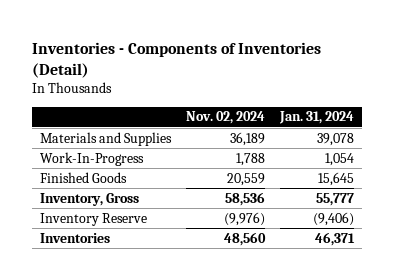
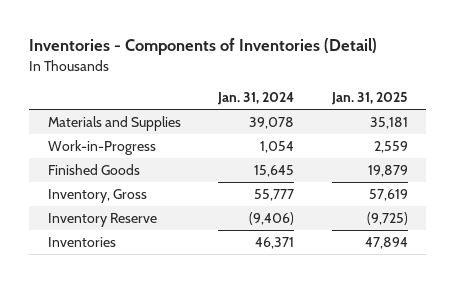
[186,111,266,125] Nov. 02, 2024 -> none
none -> [330,92,408,106] Jan. 31, 2025
[40,151,145,166] Work-In-Progress -> [48,140,157,156] Work-in-Progress

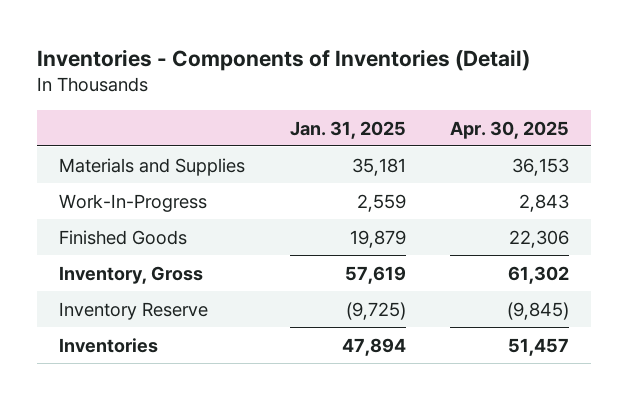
[217,92,295,106] Jan. 31, 2024 -> none
none -> [450,120,570,139] Apr. 30, 2025
[48,140,157,156] Work-in-Progress -> [59,193,208,212] Work-In-Progress

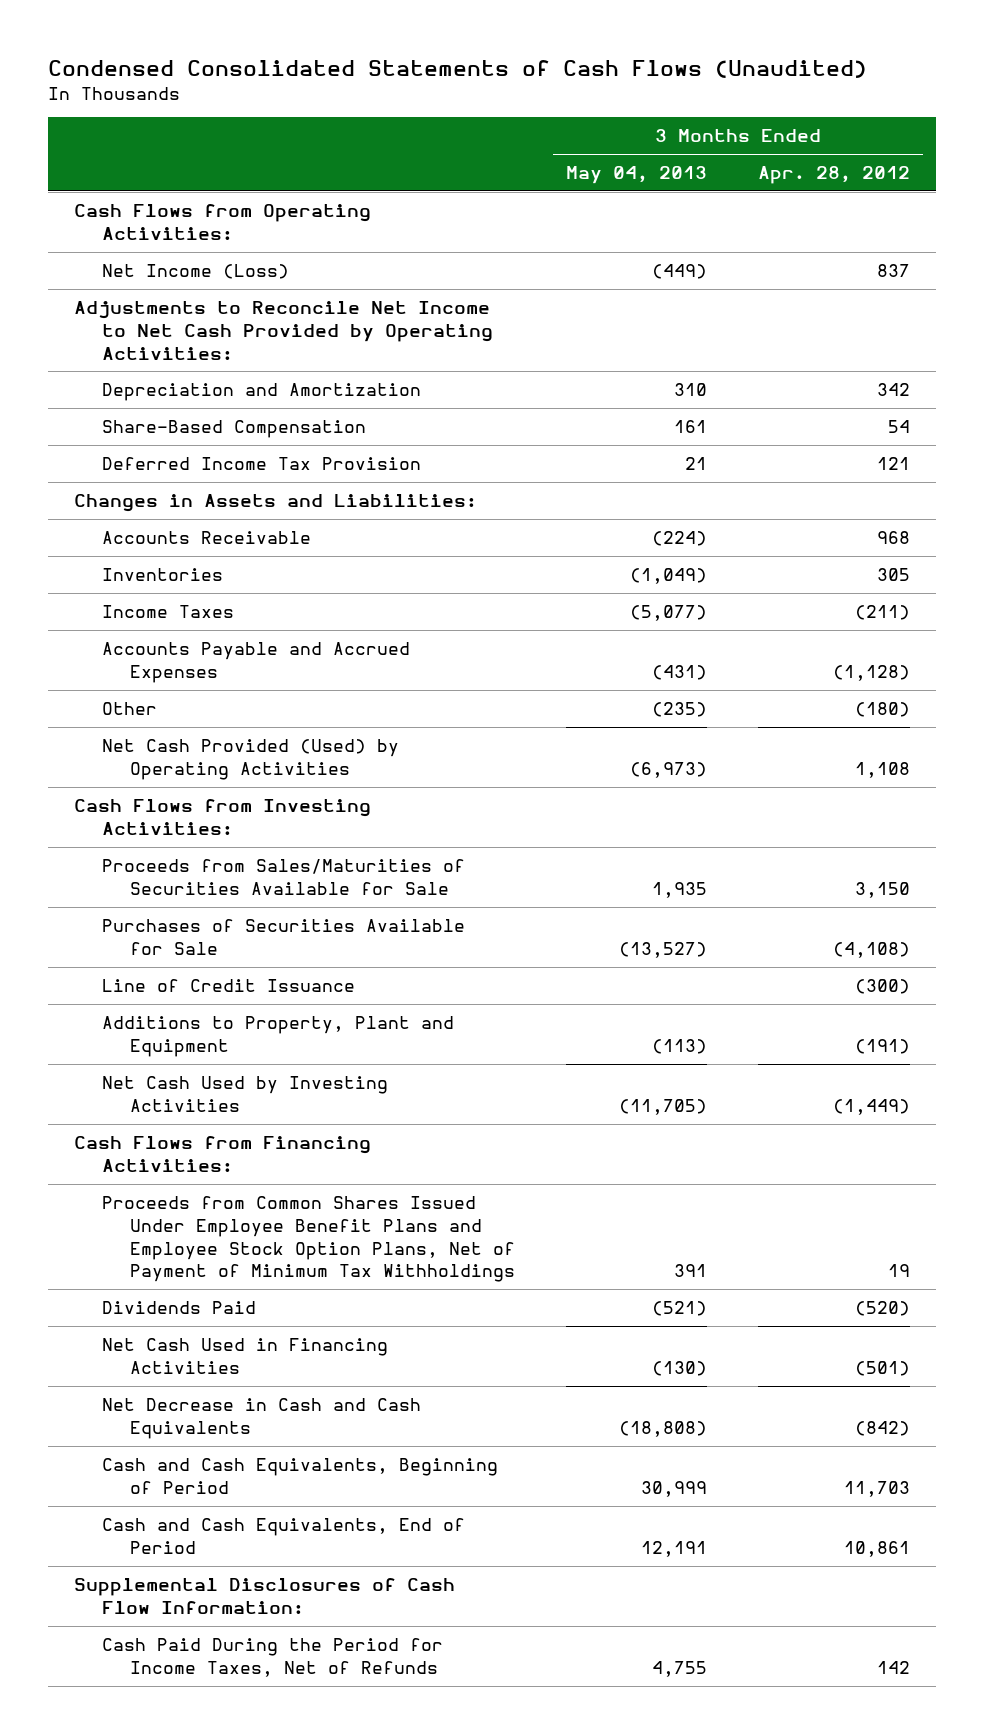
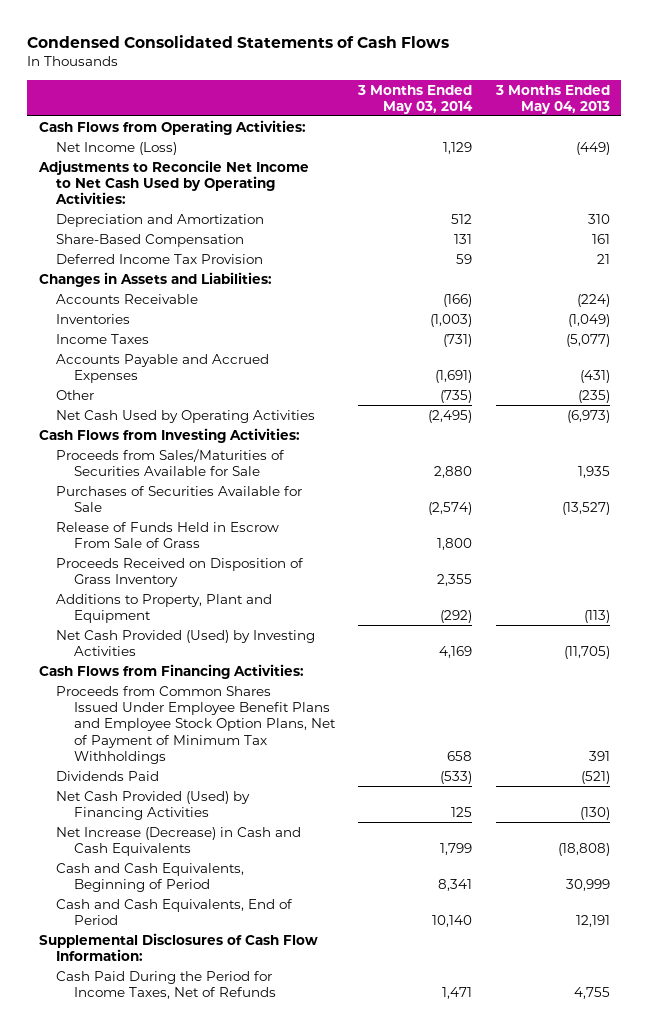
[48,59,868,78] Condensed Consolidated Statements of Cash Flows (Unaudited) -> [27,35,450,49] Condensed Consolidated Statements of Cash Flows
[758,166,911,185] Apr. 28, 2012 -> none
none -> [357,84,474,114] 3 Months Ended May 03, 2014
[73,301,493,360] Adjustments to Reconcile Net Income to Net Cash Provided by Operating Activities: -> [37,159,309,205] Adjustments to Reconcile Net Income to Net Cash Used by Operating Activities:
[101,739,399,780] Net Cash Provided (Used) by Operating Activities -> [56,409,316,423] Net Cash Used by Operating Activities
[101,979,355,993] Line of Credit Issuance -> none
none -> [56,521,280,548] Release of Funds Held in Escrow From Sale of Grass
none -> [56,557,305,587] Proceeds Received on Disposition of Grass Inventory
[101,1076,388,1112] Net Cash Used by Investing Activities -> [56,629,316,656] Net Cash Provided (Used) by Investing Activities
[101,1338,388,1374] Net Cash Used in Financing Activities -> [56,790,251,820] Net Cash Provided (Used) by Financing Activities
[101,1398,421,1439] Net Decrease in Cash and Cash Equivalents -> [56,826,302,856] Net Increase (Decrease) in Cash and Cash Equivalents

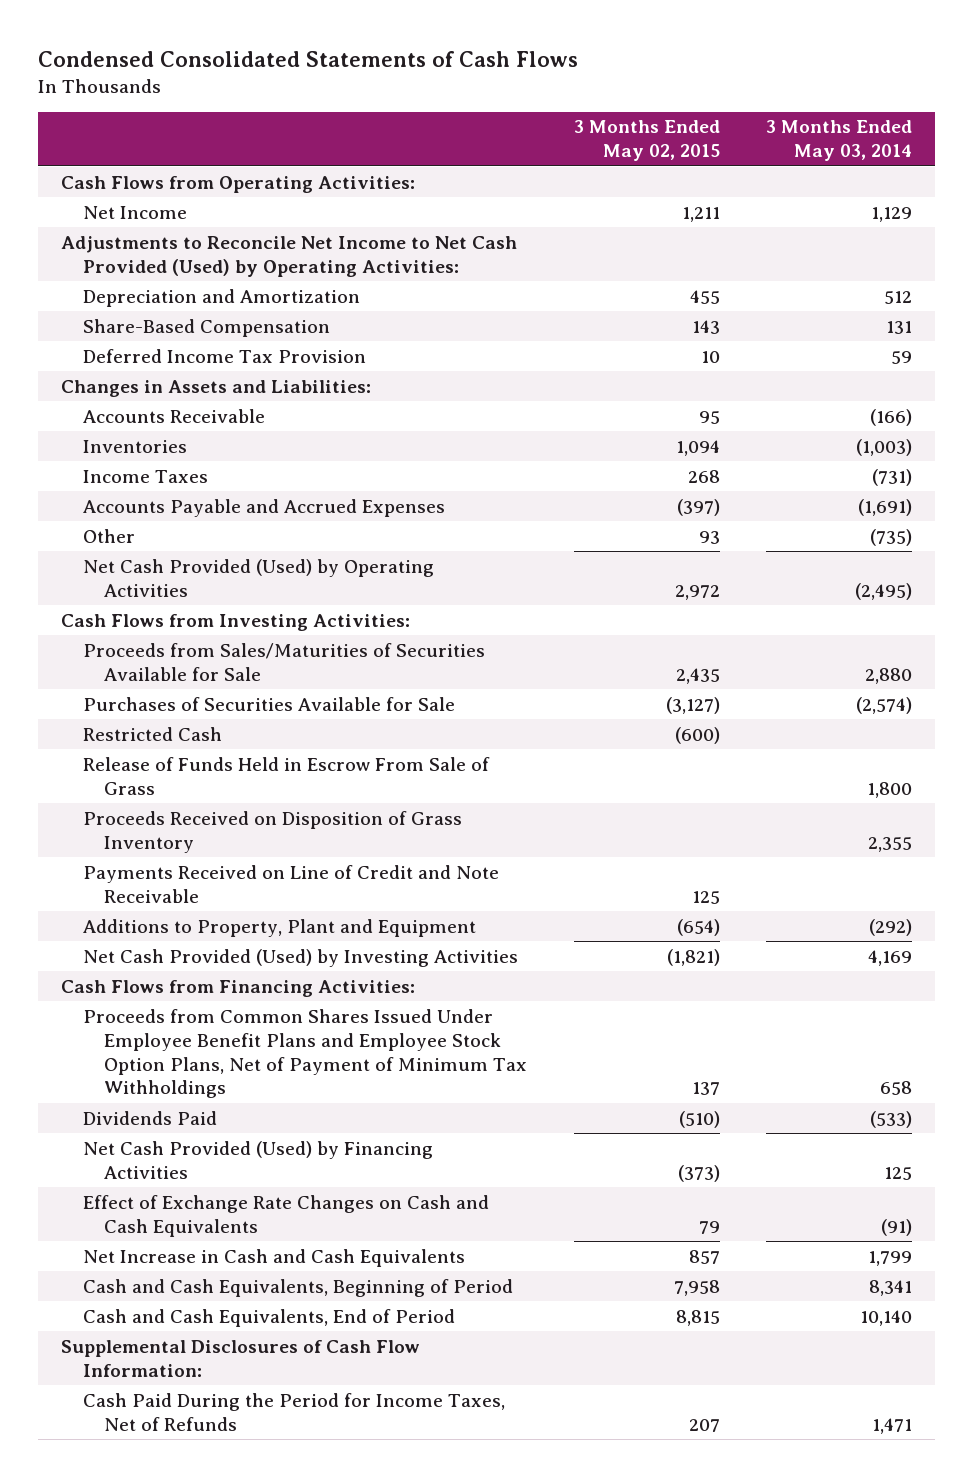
[494,84,610,114] 3 Months Ended May 04, 2013 -> none
none -> [573,120,720,162] 3 Months Ended May 02, 2015
[56,141,178,155] Net Income (Loss) -> [82,205,187,219] Net Income
[37,159,309,205] Adjustments to Reconcile Net Income to Net Cash Used by Operating Activities: -> [60,235,517,277] Adjustments to Reconcile Net Income to Net Cash Provided (Used) by Operating Activities:
[56,409,316,423] Net Cash Used by Operating Activities -> [82,558,434,597] Net Cash Provided (Used) by Operating Activities
none -> [82,726,222,741] Restricted Cash
none -> [82,864,499,903] Payments Received on Line of Credit and Note Receivable
none -> [82,1194,489,1237] Effect of Exchange Rate Changes on Cash and Cash Equivalents
[56,826,302,856] Net Increase (Decrease) in Cash and Cash Equivalents -> [82,1248,465,1267] Net Increase in Cash and Cash Equivalents

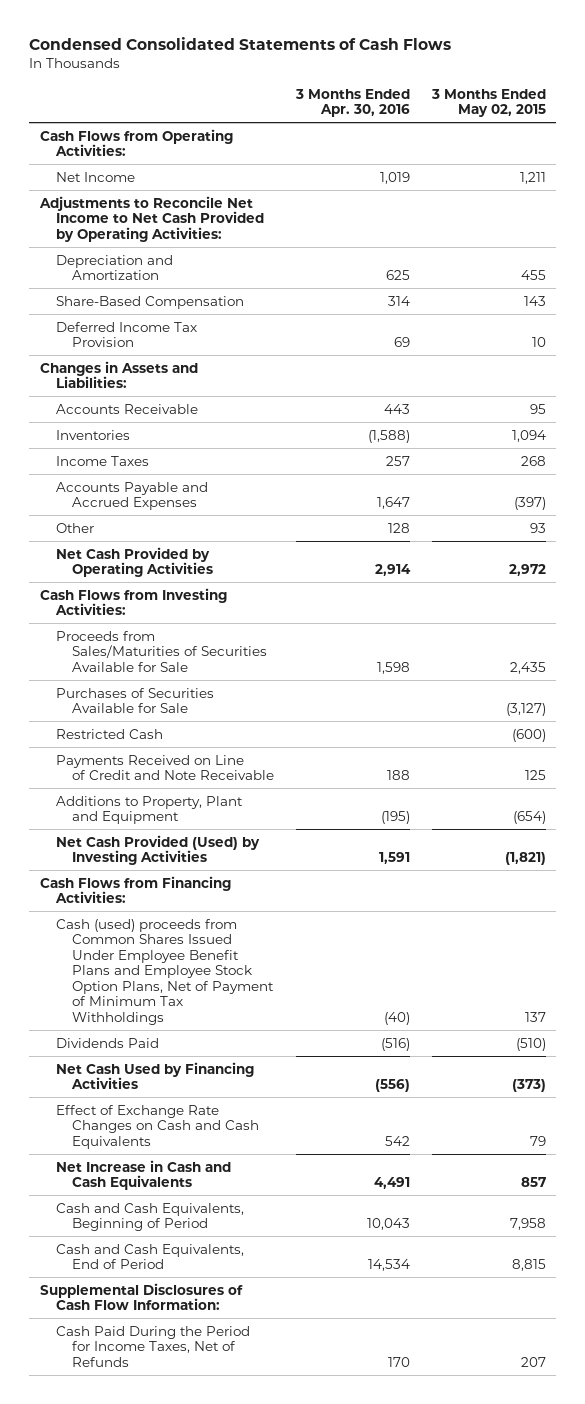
[765,120,912,162] 3 Months Ended May 03, 2014 -> none
none -> [294,88,410,118] 3 Months Ended Apr. 30, 2016
[60,235,517,277] Adjustments to Reconcile Net Income to Net Cash Provided (Used) by Operating Activities: -> [38,195,264,242] Adjustments to Reconcile Net Income to Net Cash Provided by Operating Activities:
[82,558,434,597] Net Cash Provided (Used) by Operating Activities -> [55,546,214,578] Net Cash Provided by Operating Activities
[82,756,490,795] Release of Funds Held in Escrow From Sale of Grass -> none
[82,810,462,853] Proceeds Received on Disposition of Grass Inventory -> none
[82,1008,528,1099] Proceeds from Common Shares Issued Under Employee Benefit Plans and Employee Stock Option Plans, Net of Payment of Minimum Tax Withholdings -> [55,918,275,1025] Cash (used) proceeds from Common Shares Issued Under Employee Benefit Plans and Employee Stock Option Plans, Net of Payment of Minimum Tax Withholdings
[82,1140,433,1179] Net Cash Provided (Used) by Financing Activities -> [55,1061,254,1090] Net Cash Used by Financing Activities

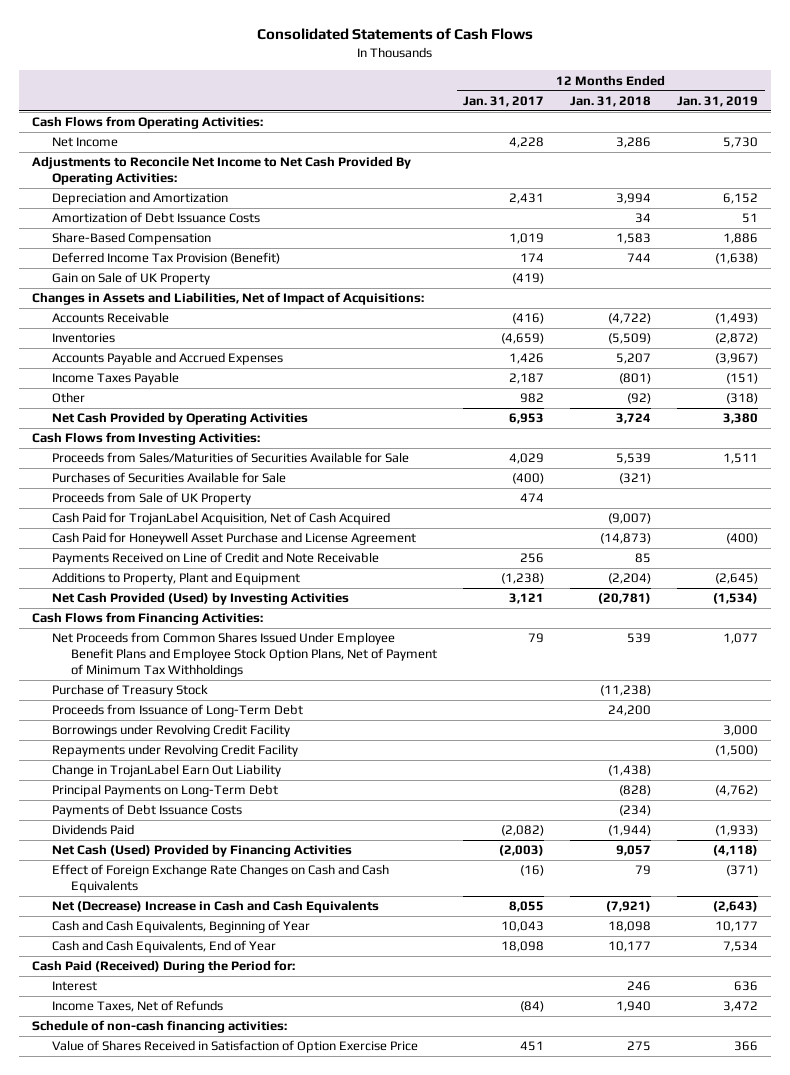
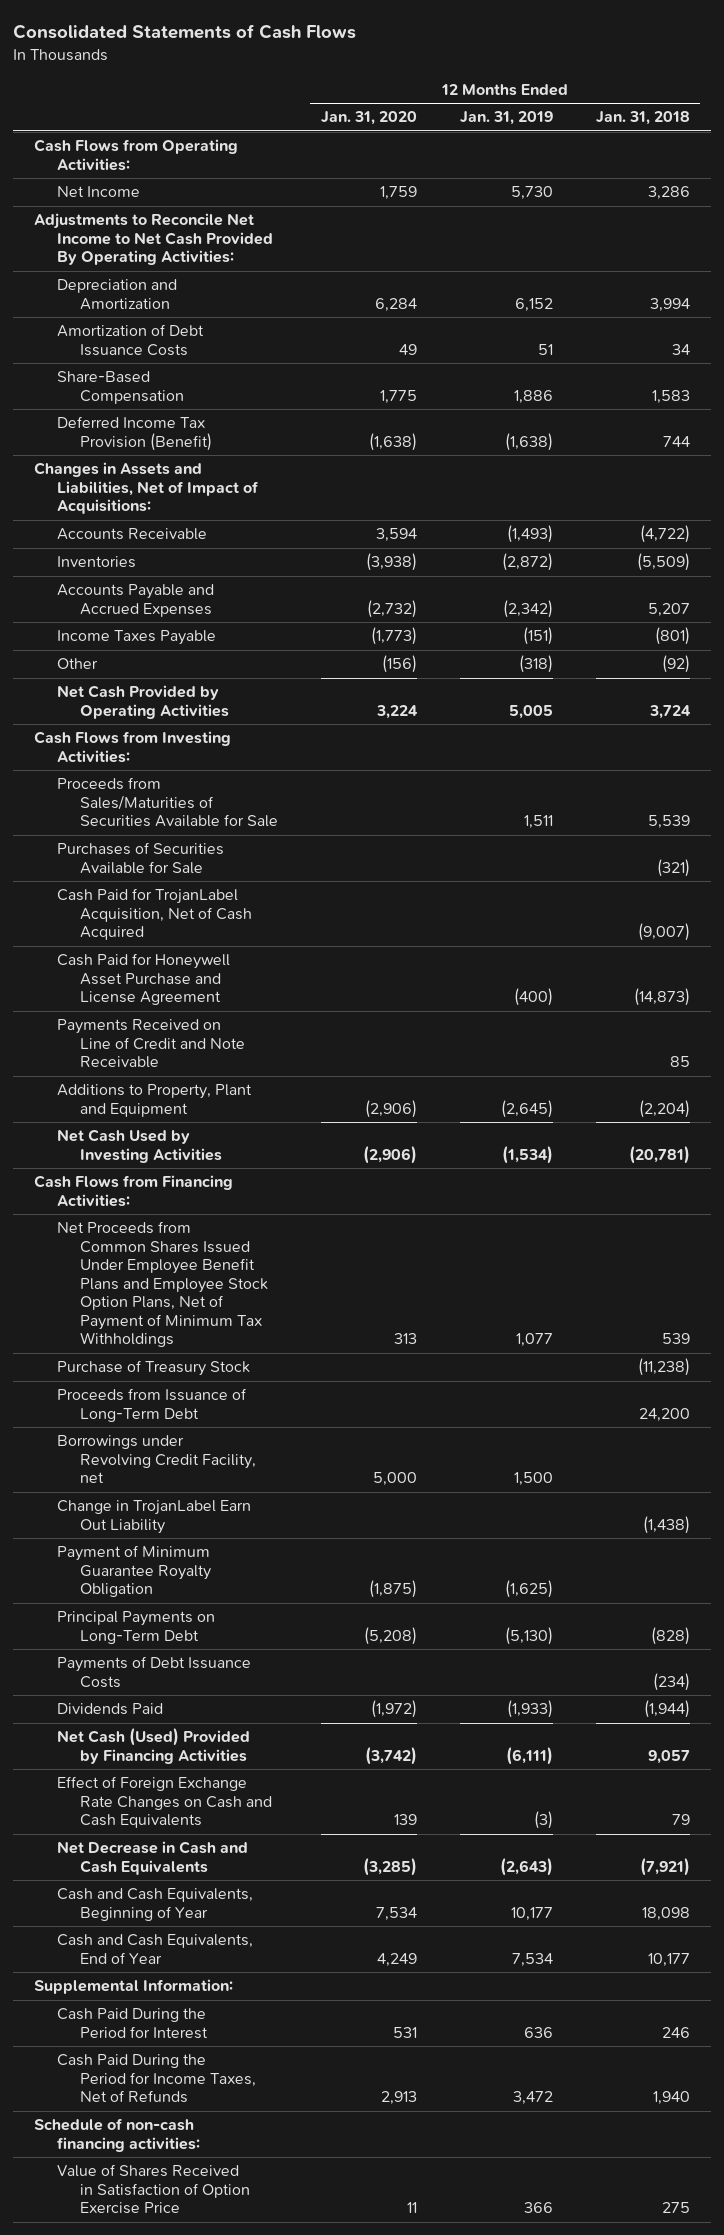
[463,95,545,107] Jan. 31, 2017 -> none
none -> [321,111,418,126] Jan. 31, 2020
[51,272,210,286] Gain on Sale of UK Property -> none
[715,353,759,365] (3,967) -> [502,599,553,618] (2,342)
[723,413,759,425] 3,380 -> [508,704,553,719] 5,005
[51,492,251,506] Proceeds from Sale of UK Property -> none
[51,592,349,606] Net Cash Provided (Used) by Investing Activities -> [57,1129,223,1163] Net Cash Used by Investing Activities
[51,744,298,758] Repayments under Revolving Credit Facility -> none
[51,724,290,738] Borrowings under Revolving Credit Facility -> [57,1435,257,1484] Borrowings under Revolving Credit Facility, net
[723,725,759,737] 3,000 -> [513,1472,553,1487] 1,500
none -> [57,1545,212,1598] Payment of Minimum Guarantee Royalty Obligation
[715,785,759,797] (4,762) -> [504,1626,553,1645] (5,130)
[713,845,759,857] (4,118) -> [505,1746,553,1765] (6,111)
[726,865,759,877] (371) -> [533,1811,553,1830] (3)
[51,900,379,914] Net (Decrease) Increase in Cash and Cash Equivalents -> [57,1841,249,1875] Net Decrease in Cash and Cash Equivalents
[31,960,295,974] Cash Paid (Received) During the Period for: -> [34,1979,234,1995] Supplemental Information:
[51,981,97,992] Interest -> [57,2008,209,2039] Cash Paid During the Period for Interest
[51,1000,223,1013] Income Taxes, Net of Refunds -> [57,2054,257,2104] Cash Paid During the Period for Income Taxes, Net of Refunds

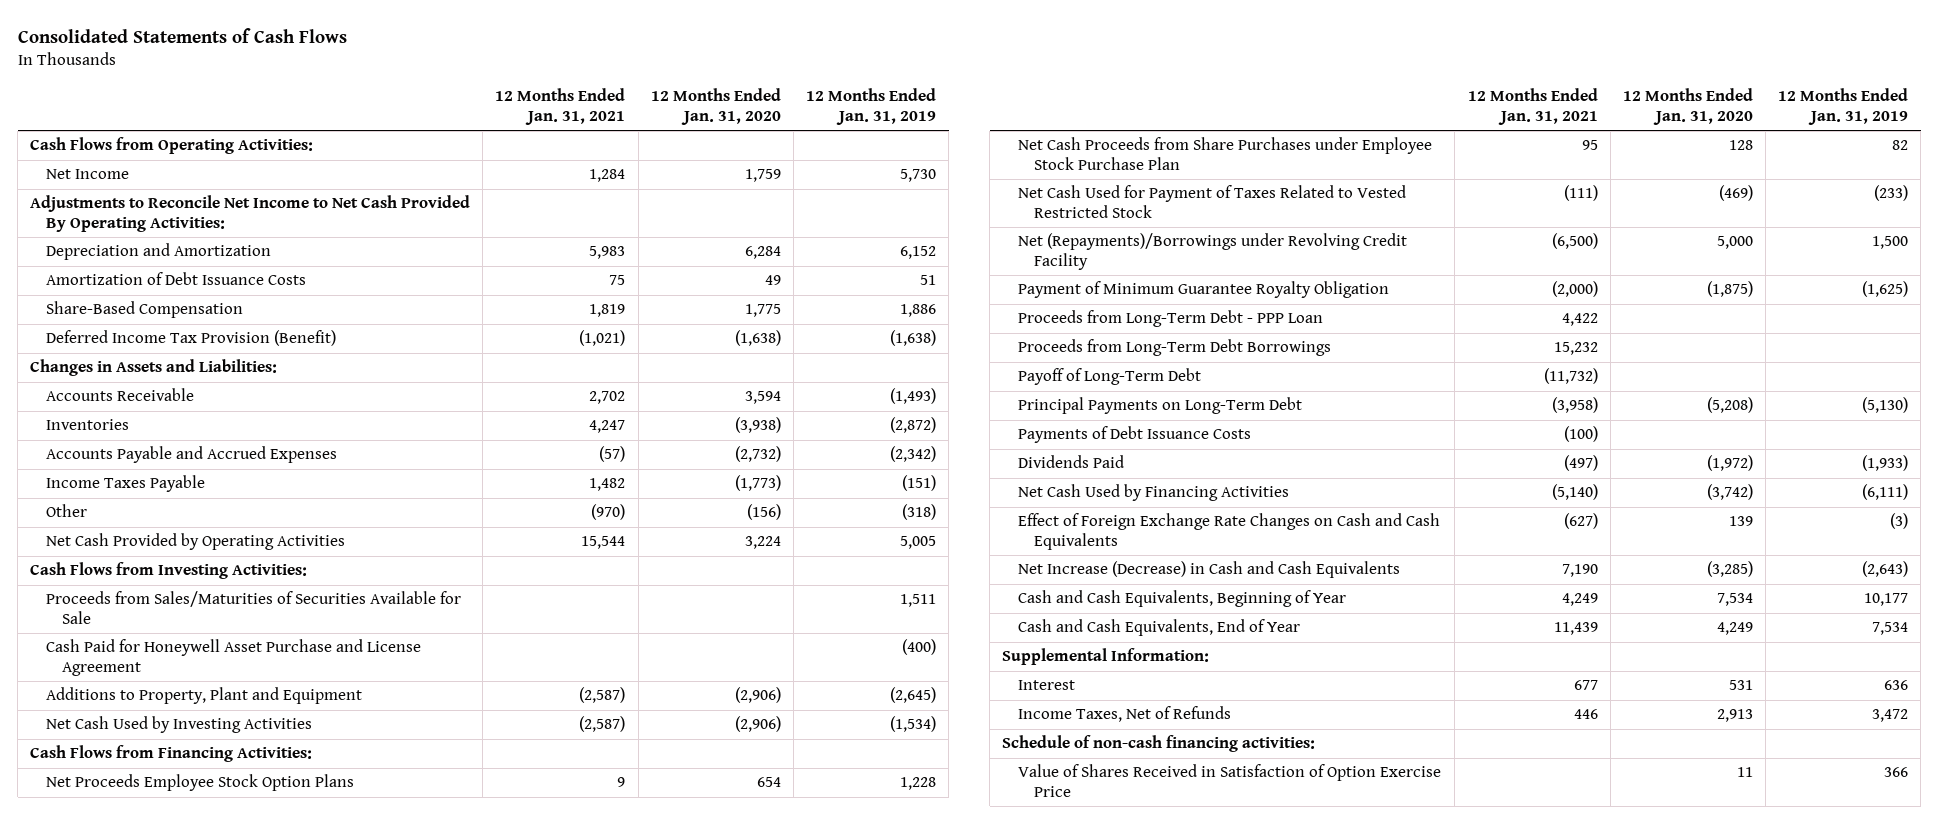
[595,111,690,126] Jan. 31, 2018 -> none
none -> [495,88,626,125] 12 Months Ended Jan. 31, 2021
[34,462,260,515] Changes in Assets and Liabilities, Net of Impact of Acquisitions: -> [30,359,278,377] Changes in Assets and Liabilities:
[57,842,225,874] Purchases of Securities Available for Sale -> none
[57,888,253,941] Cash Paid for TrojanLabel Acquisition, Net of Cash Acquired -> none
[57,1019,246,1069] Payments Received on Line of Credit and Note Receivable -> none
[57,1360,251,1377] Purchase of Treasury Stock -> none
[57,1388,248,1422] Proceeds from Issuance of Long-Term Debt -> none
[57,1500,252,1534] Change in TrojanLabel Earn Out Liability -> none
[57,1221,269,1348] Net Proceeds from Common Shares Issued Under Employee Benefit Plans and Employee Stock Option Plans, Net of Payment of Minimum Tax Withholdings -> [46,774,355,792] Net Proceeds Employee Stock Option Plans
[394,1333,418,1345] 313 -> [756,777,781,788] 654
[515,1333,553,1348] 1,077 -> [899,777,936,791] 1,228
none -> [1018,137,1433,171] Net Cash Proceeds from Share Purchases under Employee Stock Purchase Plan
none -> [1018,185,1407,219] Net Cash Used for Payment of Taxes Related to Vested Restricted Stock
[57,1435,257,1484] Borrowings under Revolving Credit Facility, net -> [1018,233,1408,271] Net (Repayments)/Borrowings under Revolving Credit Facility
none -> [1018,310,1324,328] Proceeds from Long-Term Debt - PPP Loan
none -> [1018,339,1332,357] Proceeds from Long-Term Debt Borrowings
none -> [1018,368,1202,386] Payoff of Long-Term Debt
[57,1728,251,1764] Net Cash (Used) Provided by Financing Activities -> [1018,484,1290,502] Net Cash Used by Financing Activities
[57,1841,249,1875] Net Decrease in Cash and Cash Equivalents -> [1018,561,1401,579] Net Increase (Decrease) in Cash and Cash Equivalents
[57,2008,209,2039] Cash Paid During the Period for Interest -> [1018,680,1076,691] Interest
[57,2054,257,2104] Cash Paid During the Period for Income Taxes, Net of Refunds -> [1018,706,1232,723] Income Taxes, Net of Refunds

